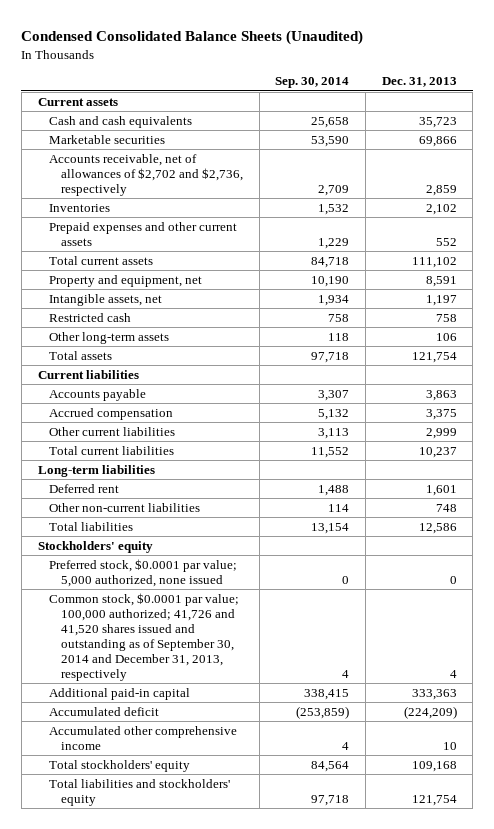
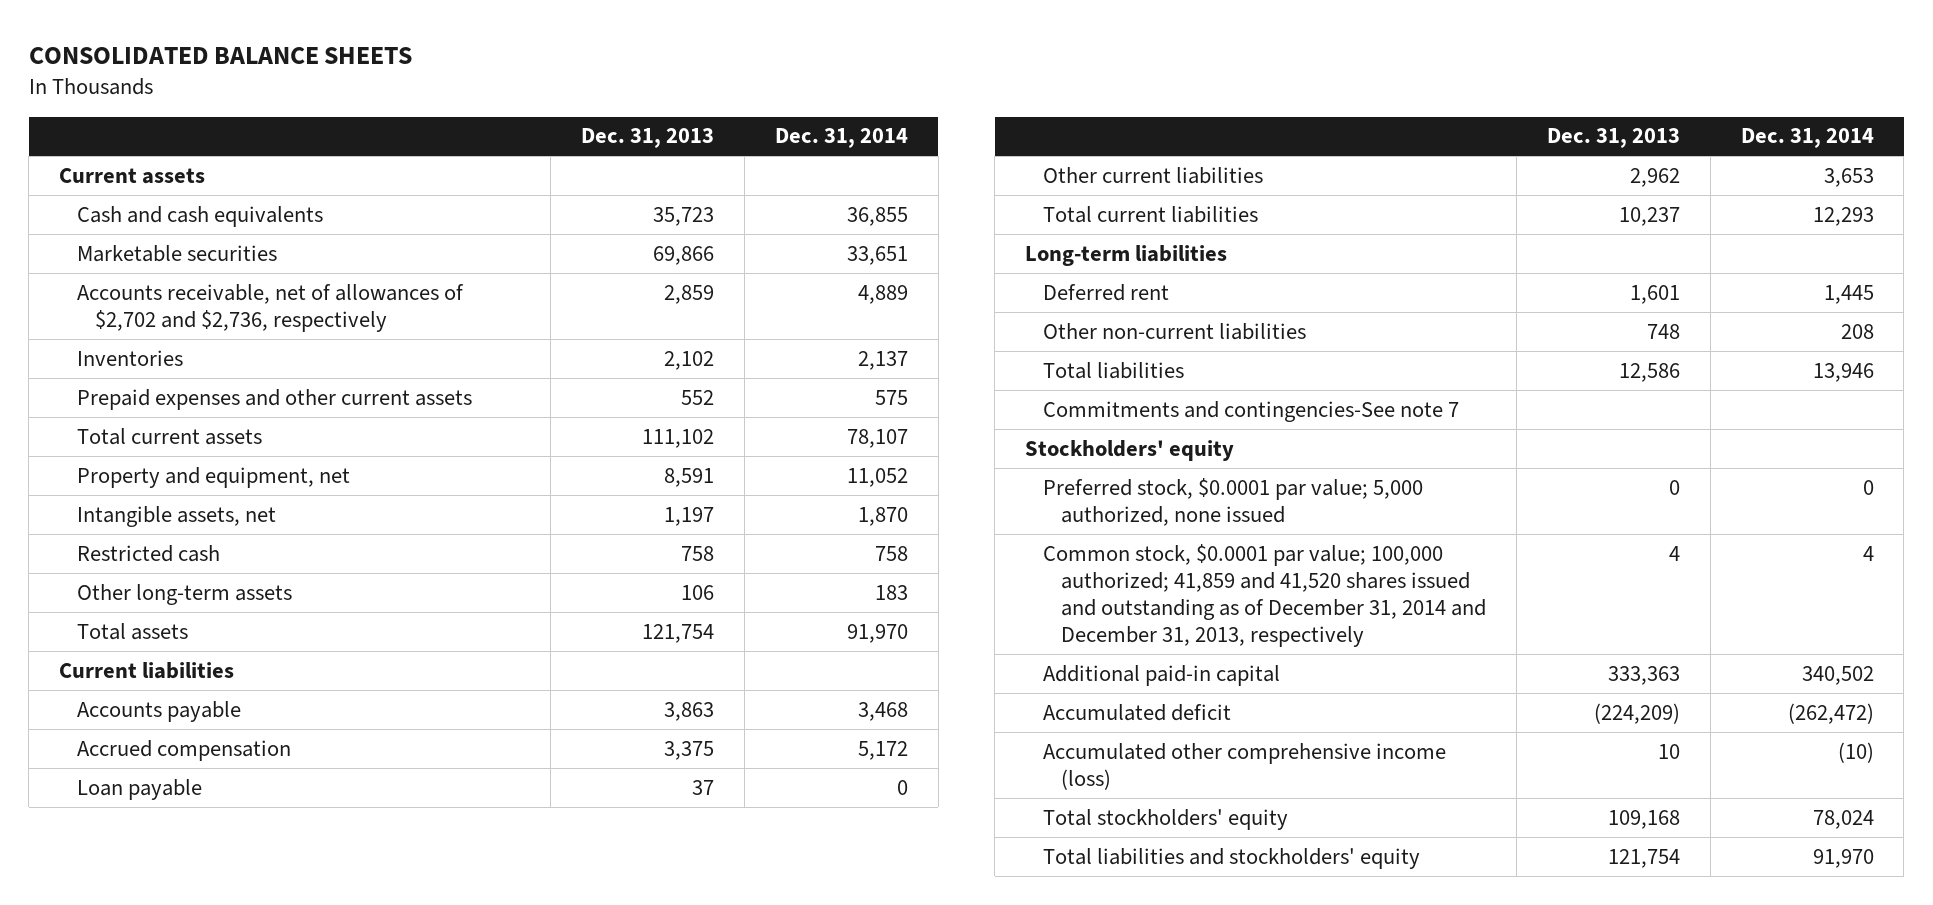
[21,30,364,46] Condensed Consolidated Balance Sheets (Unaudited) -> [28,46,412,64] CONSOLIDATED BALANCE SHEETS
[275,77,350,89] Sep. 30, 2014 -> none
none -> [774,128,908,149] Dec. 31, 2014
none -> [77,778,203,800] Loan payable
[425,427,457,439] 2,999 -> [1629,167,1680,187] 2,962
none -> [1042,400,1459,422] Commitments and contingencies-See note 7
[49,592,240,682] Common stock, $0.0001 par value; 100,000 authorized; 41,726 and 41,520 shares issued and outstanding as of September 30, 2014 and December 31, 2013, respectively -> [1042,543,1486,648] Common stock, $0.0001 par value; 100,000 authorized; 41,859 and 41,520 shares issued and outstanding as of December 31, 2014 and December 31, 2013, respectively
[49,725,238,750] Accumulated other comprehensive income -> [1042,742,1446,791] Accumulated other comprehensive income (loss)

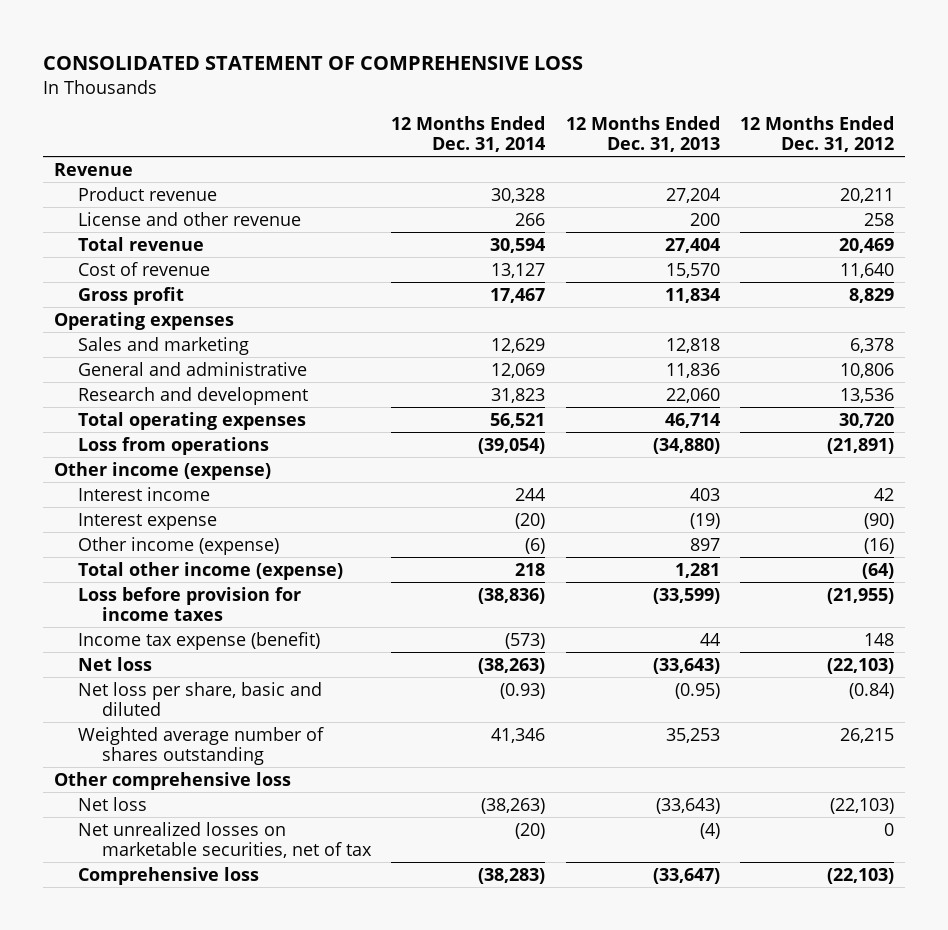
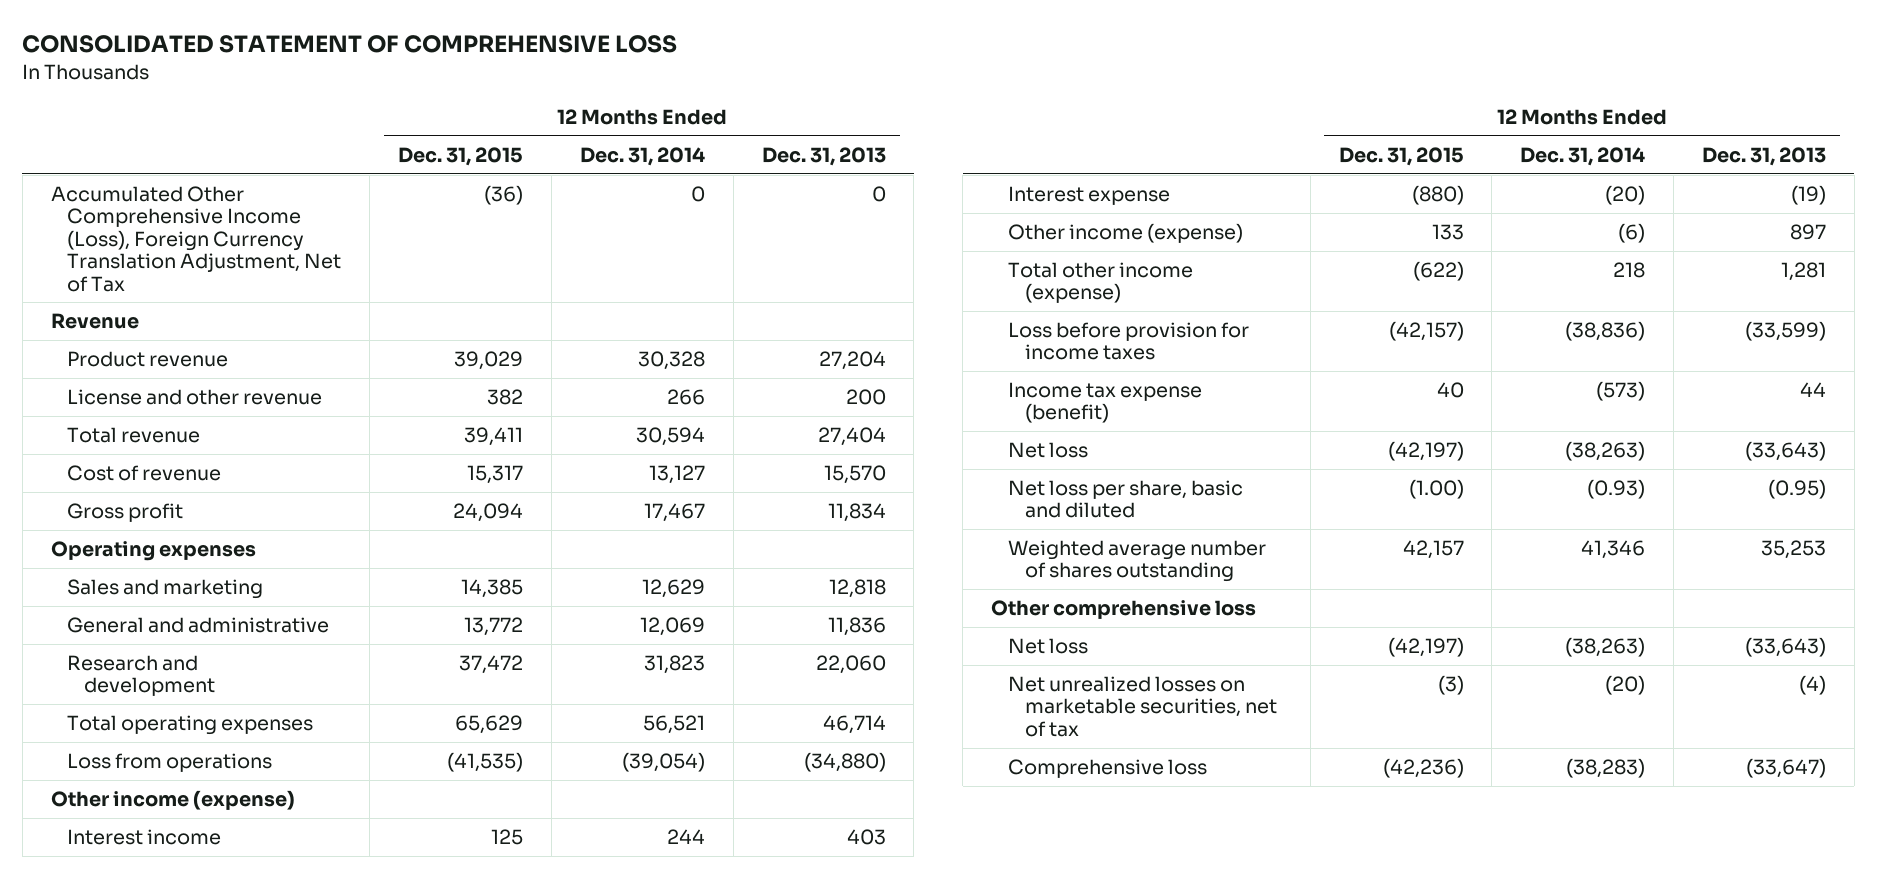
[740,115,895,153] 12 Months Ended Dec. 31, 2012 -> none
none -> [398,146,524,166] Dec. 31, 2015
none -> [50,185,342,292] Accumulated Other Comprehensive Income (Loss), Foreign Currency Translation Adjustment, Net of Tax

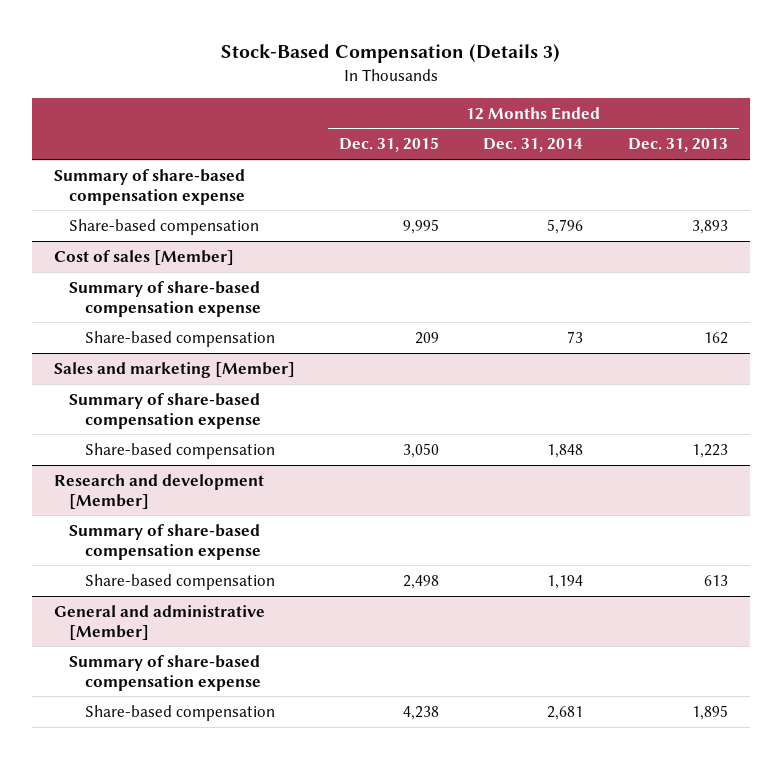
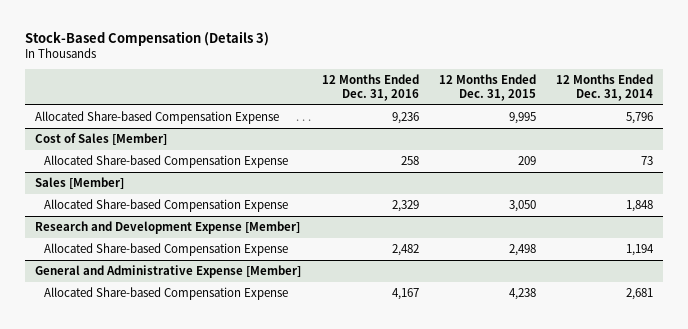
[627,138,728,153] Dec. 31, 2013 -> none
none -> [321,74,419,101] 12 Months Ended Dec. 31, 2016
[54,168,246,205] Summary of share-based compensation expense -> none
[69,280,261,317] Summary of share-based compensation expense -> none
[69,392,261,429] Summary of share-based compensation expense -> none
[69,523,261,560] Summary of share-based compensation expense -> none
[69,654,261,691] Summary of share-based compensation expense -> none
[69,218,260,235] Share-based compensation -> [35,110,280,124] Allocated Share-based Compensation Expense
[54,249,235,265] Cost of sales [Member] -> [35,132,168,145] Cost of Sales [Member]
[84,330,275,347] Share-based compensation -> [44,154,289,168] Allocated Share-based Compensation Expense
[54,361,296,378] Sales and marketing [Member] -> [35,176,125,189] Sales [Member]
[84,442,275,459] Share-based compensation -> [44,198,289,212] Allocated Share-based Compensation Expense
[54,473,265,509] Research and development [Member] -> [35,220,301,234] Research and Development Expense [Member]
[84,573,275,590] Share-based compensation -> [44,242,289,256] Allocated Share-based Compensation Expense
[54,604,266,640] General and administrative [Member] -> [35,264,302,278] General and Administrative Expense [Member]
[84,704,275,721] Share-based compensation -> [44,286,289,300] Allocated Share-based Compensation Expense

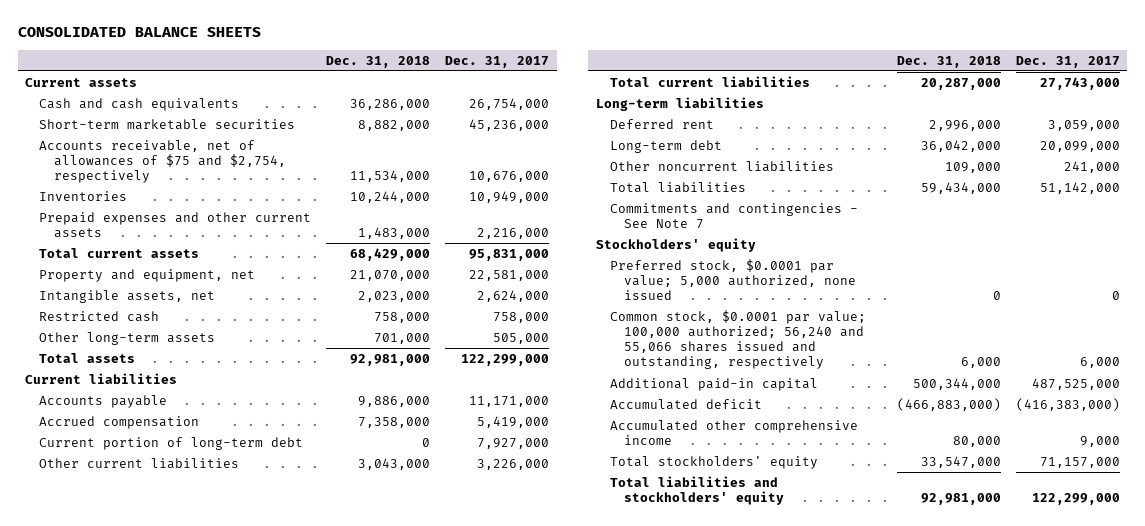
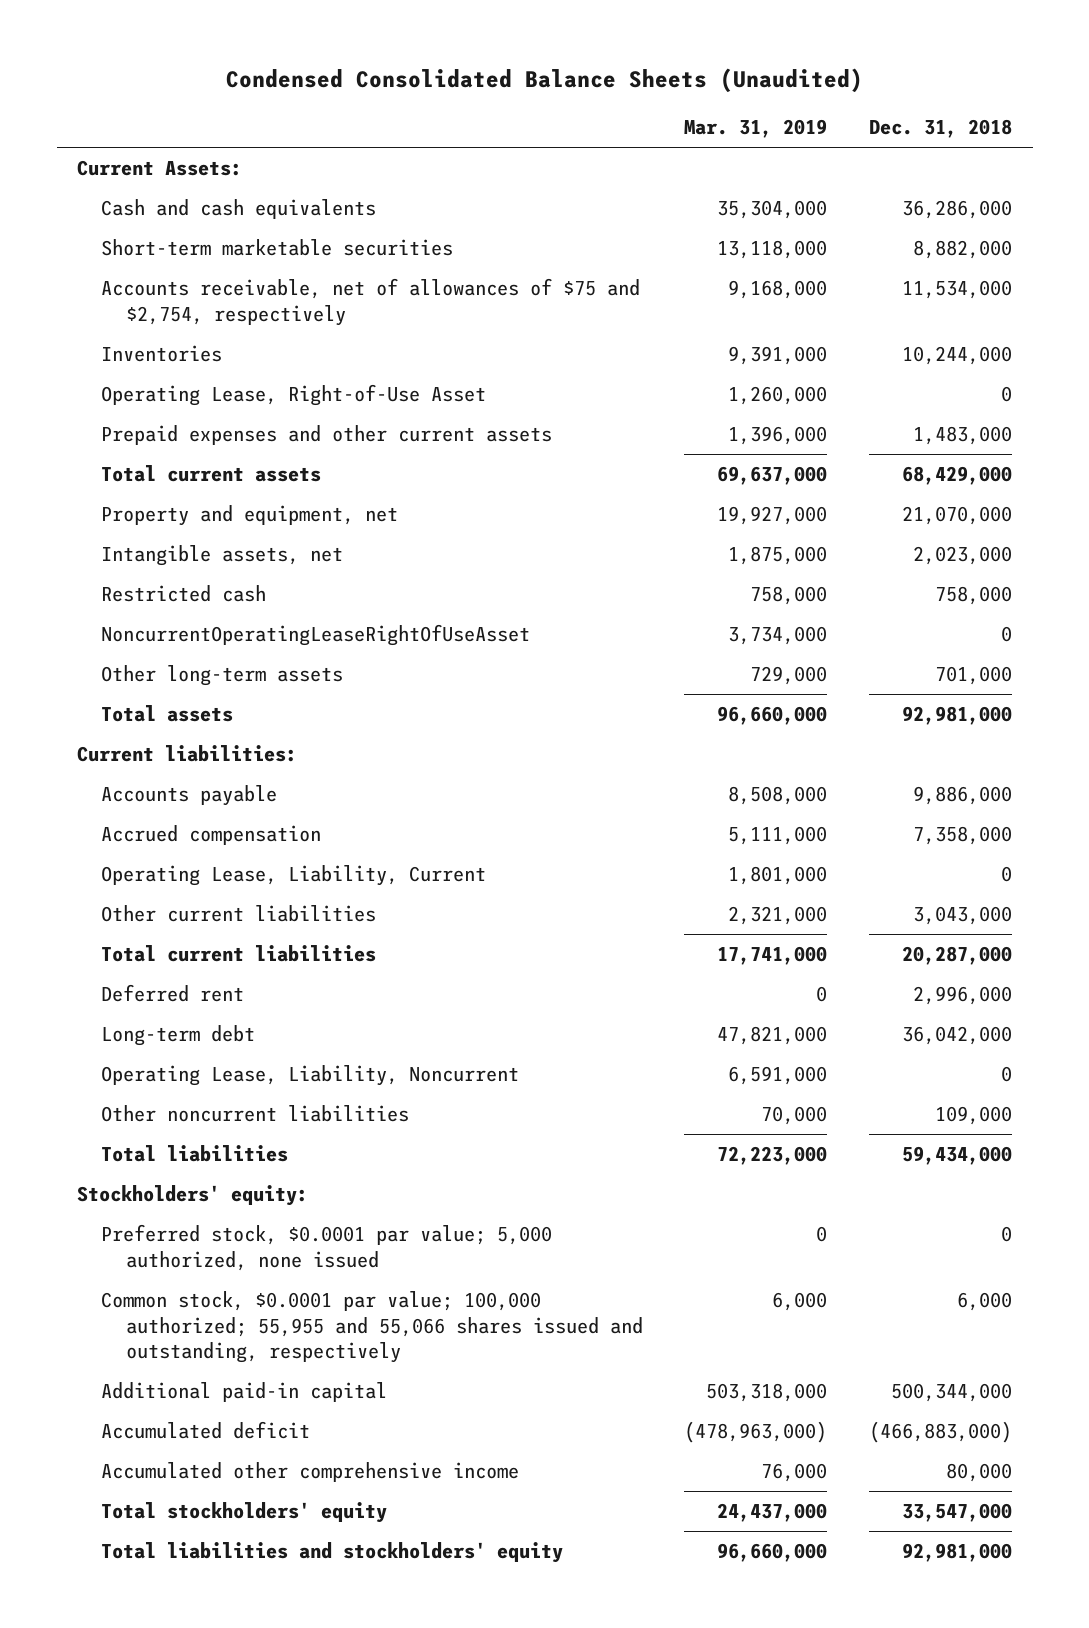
[17,27,261,38] CONSOLIDATED BALANCE SHEETS -> [225,68,863,94] Condensed Consolidated Balance Sheets (Unaudited)
[445,55,550,68] Dec. 31, 2017 -> none
none -> [684,118,828,138] Mar. 31, 2019
[25,78,138,88] Current assets -> [77,160,243,177] Current Assets:
none -> [101,384,487,407] Operating Lease, Right-of-Use Asset
none -> [101,624,531,647] NoncurrentOperatingLeaseRightOfUseAsset
[25,373,178,385] Current liabilities -> [77,745,298,763] Current liabilities:
[39,437,304,451] Current portion of long-term debt -> none
none -> [101,865,487,887] Operating Lease, Liability, Current
[595,97,764,112] Long-term liabilities -> none
none -> [101,1065,520,1087] Operating Lease, Liability, Noncurrent
[610,203,859,230] Commitments and contingencies - See Note 7 -> none
[595,238,756,253] Stockholders' equity -> [77,1185,309,1207] Stockholders' equity:
[610,310,867,370] Common stock, $0.0001 par value; 100,000 authorized; 56,240 and 55,066 shares issued and outstanding, respectively -> [101,1291,643,1364] Common stock, $0.0001 par value; 100,000 authorized; 55,955 and 55,066 shares issued and outstanding, respectively

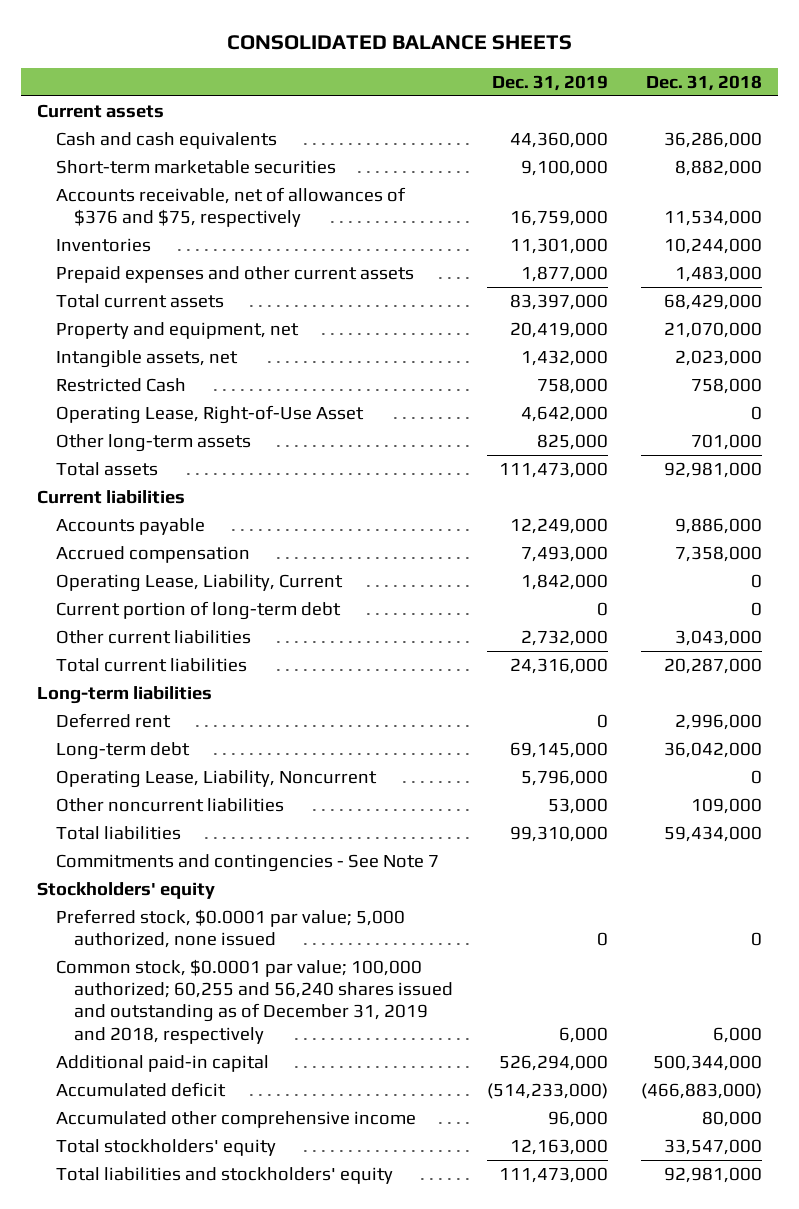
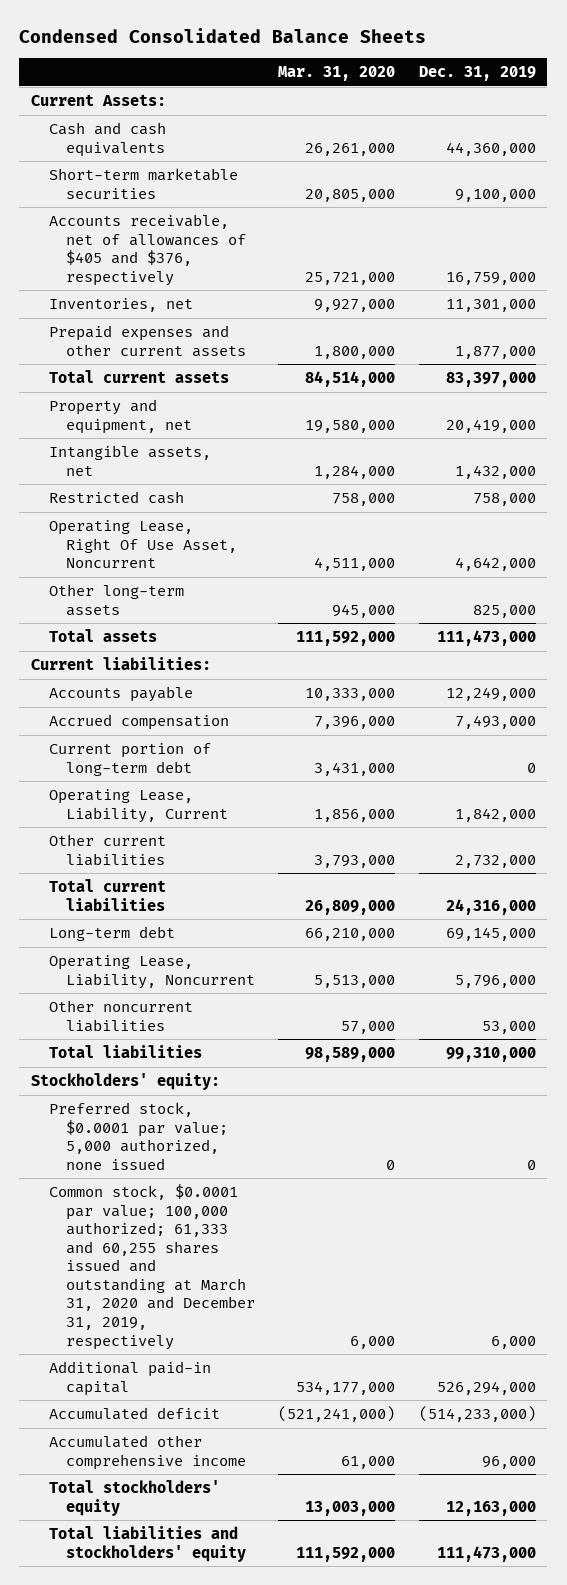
[226,35,572,51] CONSOLIDATED BALANCE SHEETS -> [19,28,427,44] Condensed Consolidated Balance Sheets
[645,74,762,91] Dec. 31, 2018 -> none
none -> [278,66,396,82] Mar. 31, 2020
[37,103,165,118] Current assets -> [31,94,167,107] Current Assets:
[55,186,406,228] Accounts receivable, net of allowances of $376 and $75, respectively -> [48,214,246,286] Accounts receivable, net of allowances of $405 and $376, respectively
[55,237,151,252] Inventories -> [48,298,193,313] Inventories, net
[55,377,186,392] Restricted Cash -> [48,491,184,505] Restricted cash
[55,404,364,424] Operating Lease, Right-of-Use Asset -> [48,520,237,569] Operating Lease, Right Of Use Asset, Noncurrent
[37,489,186,504] Current liabilities -> [31,657,212,671] Current liabilities:
[55,573,343,592] Operating Lease, Liability, Current -> [48,789,228,823] Operating Lease, Liability, Current
[37,685,213,704] Long-term liabilities -> none
[55,712,171,728] Deferred rent -> none
[55,853,439,872] Commitments and contingencies - See Note 7 -> none
[37,881,216,899] Stockholders' equity -> [31,1073,221,1091] Stockholders' equity:
[55,958,454,1044] Common stock, $0.0001 par value; 100,000 authorized; 60,255 and 56,240 shares issued and outstanding as of December 31, 2019 and 2018, respectively -> [48,1184,255,1350] Common stock, $0.0001 par value; 100,000 authorized; 61,333 and 60,255 shares issued and outstanding at March 31, 2020 and December 31, 2019, respectively

